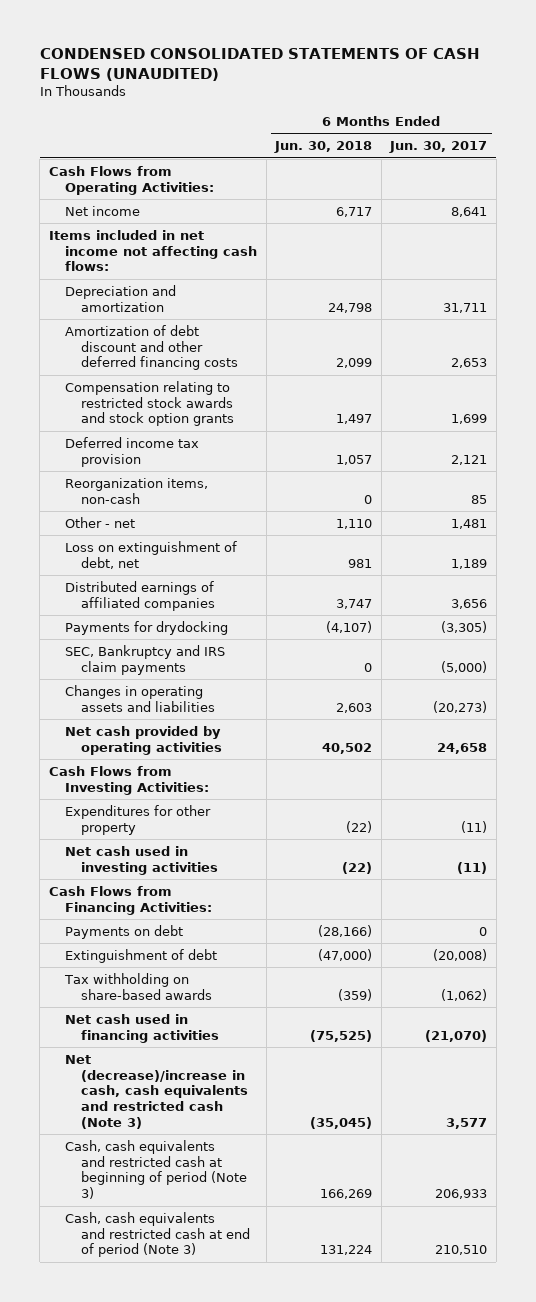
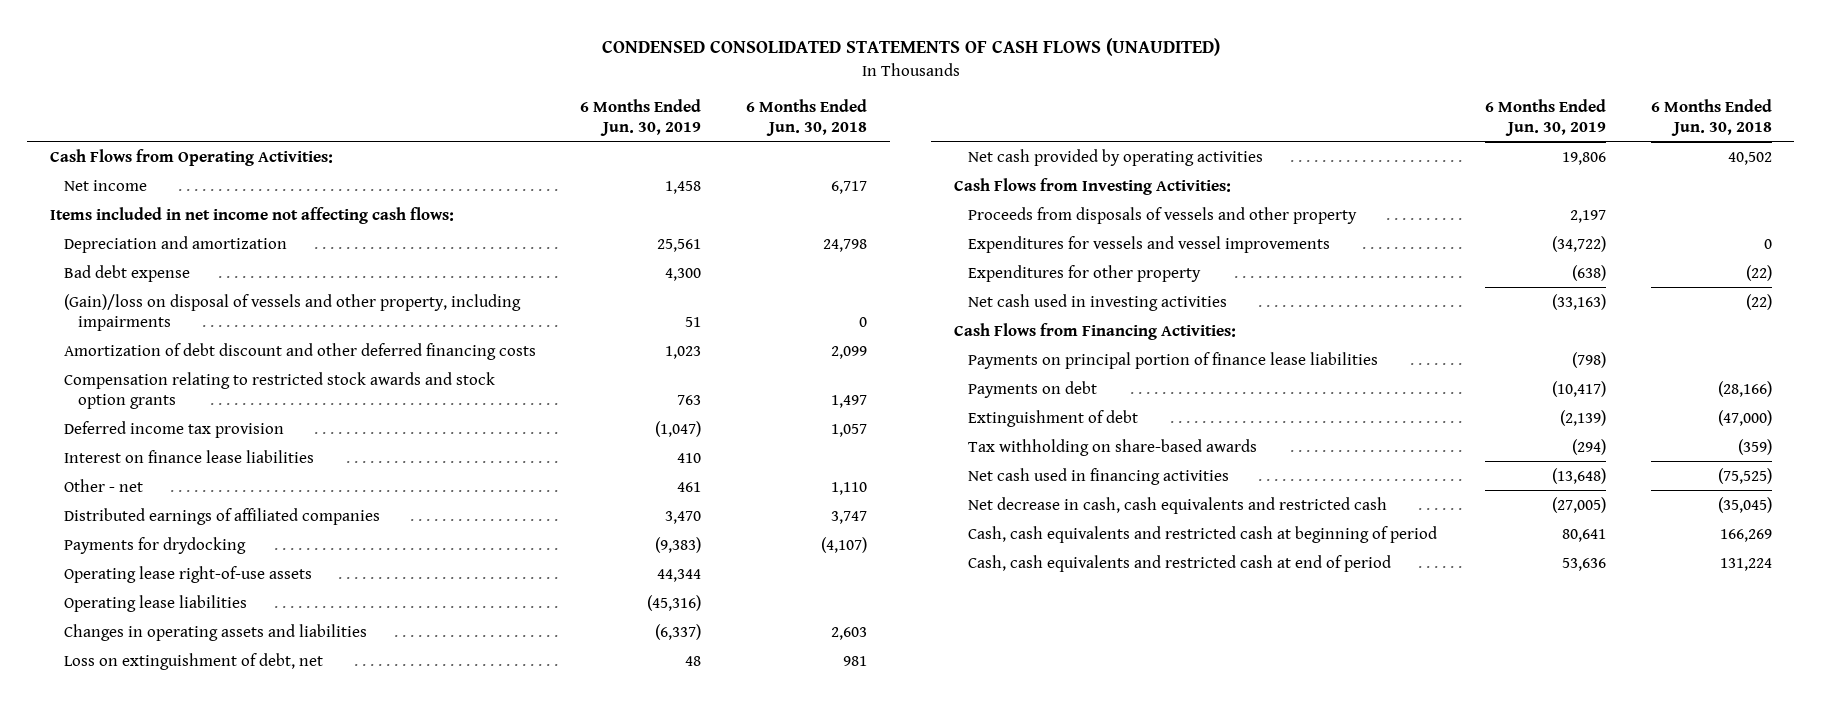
[389,141,488,154] Jun. 30, 2017 -> none
none -> [580,99,702,136] 6 Months Ended Jun. 30, 2019
none -> [63,264,190,282] Bad debt expense
none -> [63,293,521,331] (Gain)/loss on disposal of vessels and other property, including impairments
[64,477,208,504] Reorganization items, non-cash -> none
none -> [63,449,314,463] Interest on finance lease liabilities
[64,644,225,675] SEC, Bankruptcy and IRS claim payments -> none
none -> [63,565,312,583] Operating lease right-of-use assets
none -> [63,594,247,612] Operating lease liabilities
[64,540,237,569] Loss on extinguishment of debt, net -> [63,652,323,670] Loss on extinguishment of debt, net
none -> [967,206,1357,224] Proceeds from disposals of vessels and other property
none -> [967,235,1330,253] Expenditures for vessels and vessel improvements
none -> [967,351,1378,369] Payments on principal portion of finance lease liabilities
[64,1054,248,1129] Net (decrease)/increase in cash, cash equivalents and restricted cash (Note 3) -> [967,496,1387,514] Net decrease in cash, cash equivalents and restricted cash
[64,1139,247,1200] Cash, cash equivalents and restricted cash at beginning of period (Note 3) -> [967,525,1437,543] Cash, cash equivalents and restricted cash at beginning of period
[64,1211,250,1258] Cash, cash equivalents and restricted cash at end of period (Note 3) -> [967,554,1391,572] Cash, cash equivalents and restricted cash at end of period

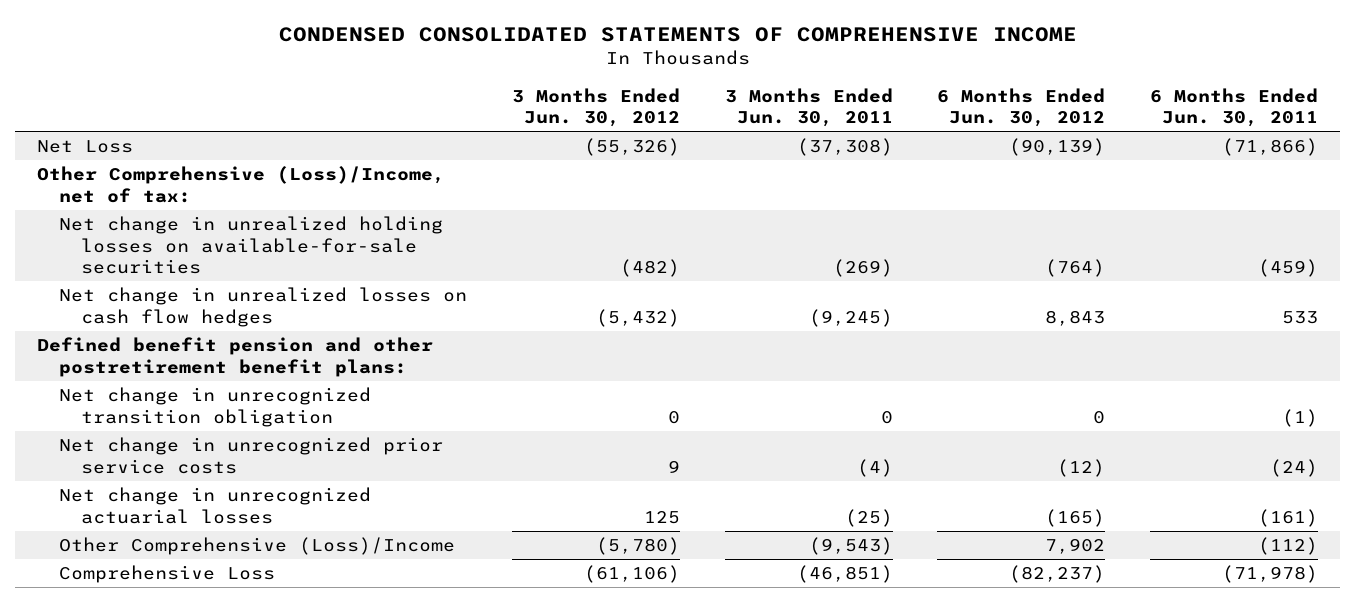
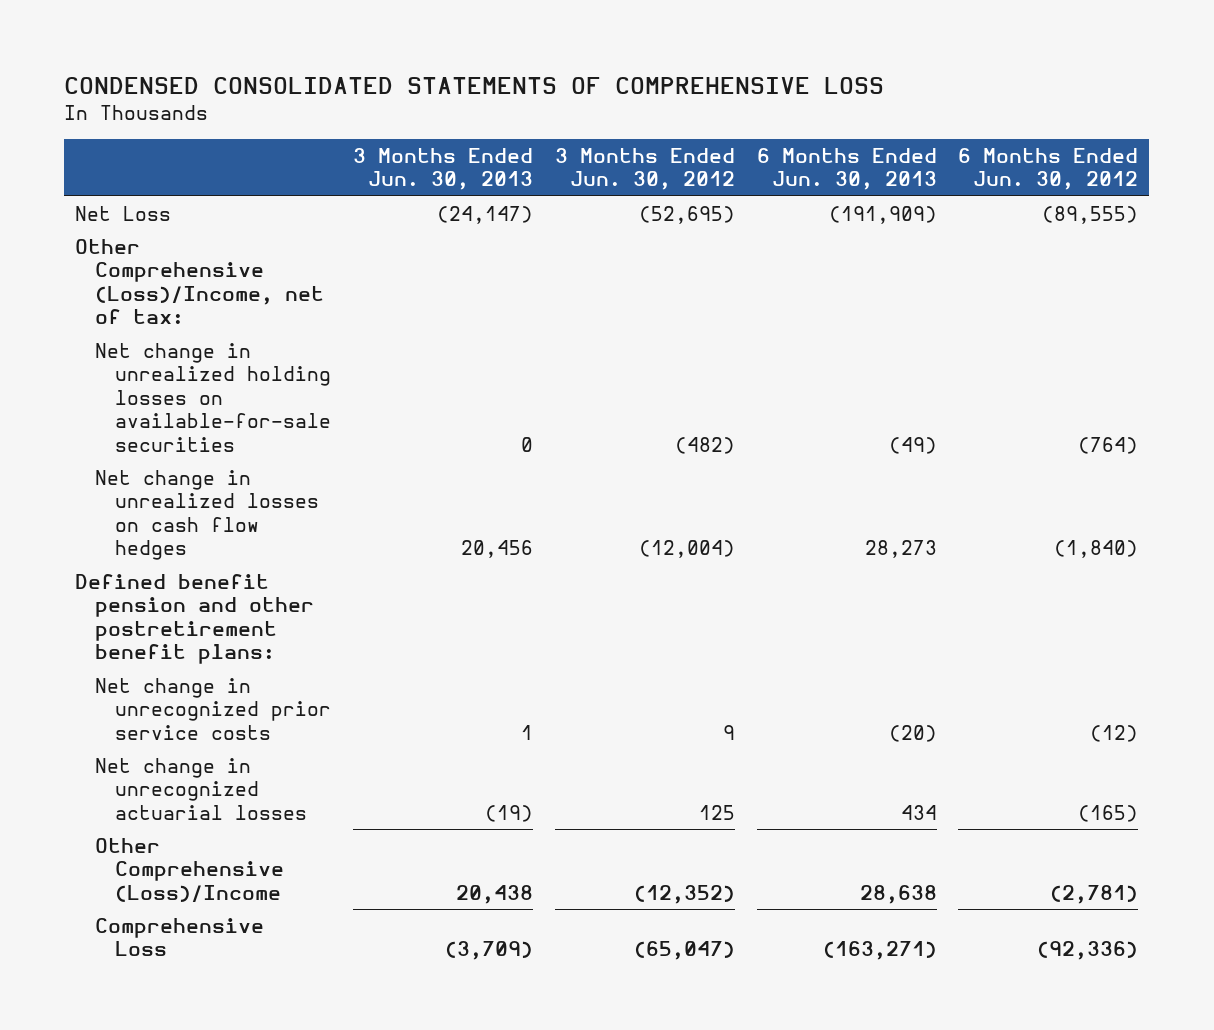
[278,27,1077,43] CONDENSED CONSOLIDATED STATEMENTS OF COMPREHENSIVE INCOME -> [64,76,885,94] CONDENSED CONSOLIDATED STATEMENTS OF COMPREHENSIVE LOSS
[724,87,893,128] 3 Months Ended Jun. 30, 2011 -> none
[1150,87,1319,128] 6 Months Ended Jun. 30, 2011 -> none
none -> [353,148,534,191] 3 Months Ended Jun. 30, 2013
none -> [756,148,937,191] 6 Months Ended Jun. 30, 2013
[584,138,681,157] (55,326) -> [638,206,735,225] (52,695)
[1009,138,1106,157] (90,139) -> [1042,206,1139,225] (89,555)
[596,308,681,327] (5,432) -> [638,540,735,559] (12,004)
[1045,309,1106,326] 8,843 -> [1054,540,1139,559] (1,840)
[59,387,372,427] Net change in unrecognized transition obligation -> none
[596,537,681,556] (5,780) -> [633,884,735,904] (12,352)
[1045,538,1106,555] 7,902 -> [1050,884,1139,904] (2,781)
[584,565,681,584] (61,106) -> [633,941,735,961] (65,047)
[1009,565,1106,584] (82,237) -> [1037,941,1139,961] (92,336)

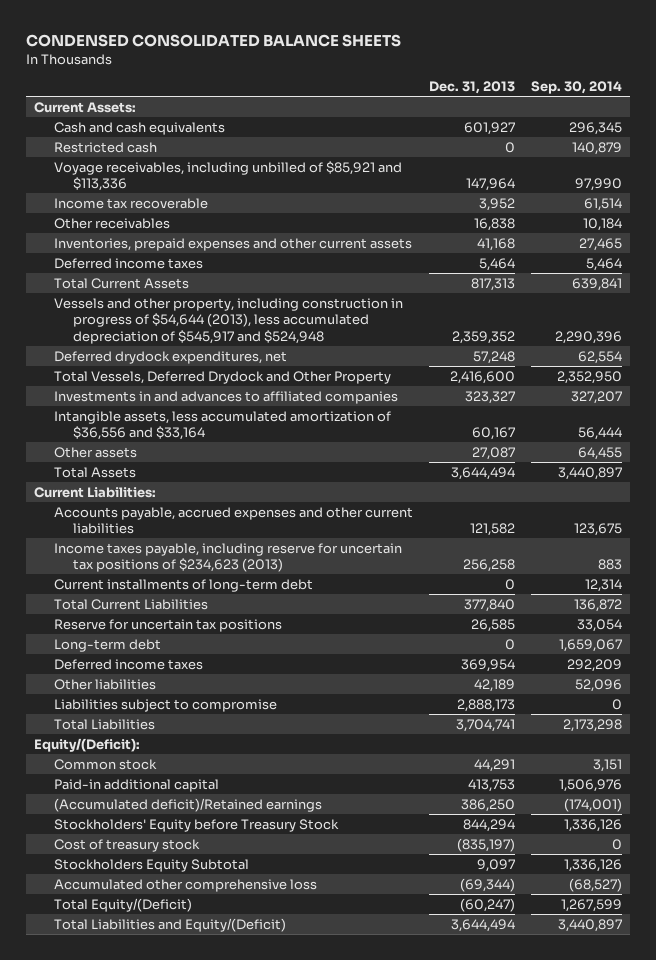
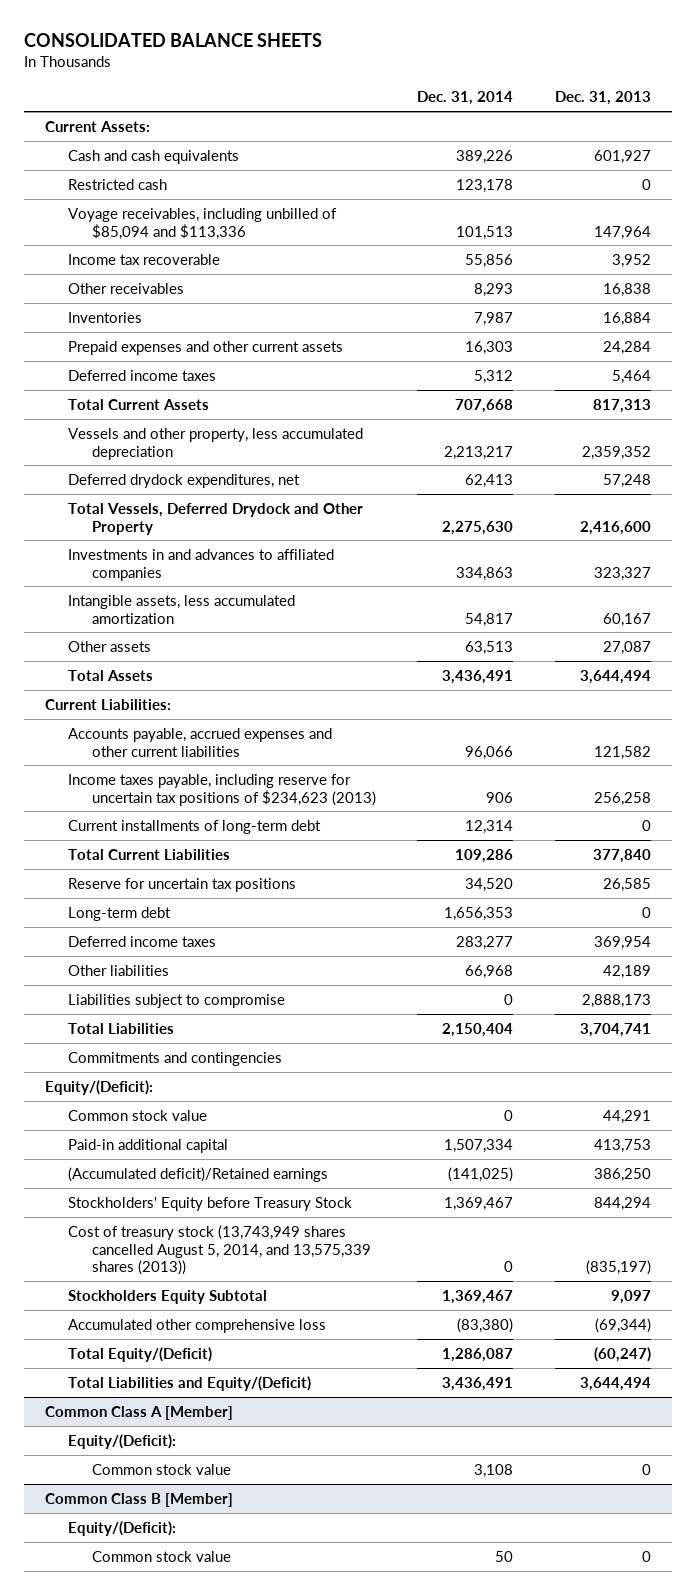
[25,34,401,48] CONDENSED CONSOLIDATED BALANCE SHEETS -> [23,33,322,48] CONSOLIDATED BALANCE SHEETS
[530,81,622,95] Sep. 30, 2014 -> none
none -> [417,91,514,106] Dec. 31, 2014
[53,160,402,192] Voyage receivables, including unbilled of $85,921 and $113,336 -> [68,207,338,240] Voyage receivables, including unbilled of $85,094 and $113,336
none -> [68,311,143,323] Inventories
[53,237,412,251] Inventories, prepaid expenses and other current assets -> [68,340,344,355] Prepaid expenses and other current assets
[476,237,515,251] 41,168 -> [602,340,651,355] 24,284
[53,297,403,344] Vessels and other property, including construction in progress of $54,644 (2013), less accumulated depreciation of $545,917 and $524,948 -> [68,427,364,460] Vessels and other property, less accumulated depreciation
[53,410,391,441] Intangible assets, less accumulated amortization of $36,556 and $33,164 -> [68,594,296,624] Intangible assets, less accumulated amortization
none -> [68,1051,283,1066] Commitments and contingencies
[53,758,157,770] Common stock -> [68,1109,208,1121] Common stock value
[53,838,200,852] Cost of treasury stock -> [68,1224,372,1276] Cost of treasury stock (13,743,949 shares cancelled August 5, 2014, and 13,575,339 shares (2013))
none -> [44,1405,233,1420] Common Class A [Member]
none -> [68,1433,177,1449] Equity/(Deficit):
none -> [92,1463,232,1475] Common stock value
none -> [44,1492,233,1507] Common Class B [Member]
none -> [68,1520,177,1536] Equity/(Deficit):
none -> [92,1550,232,1562] Common stock value

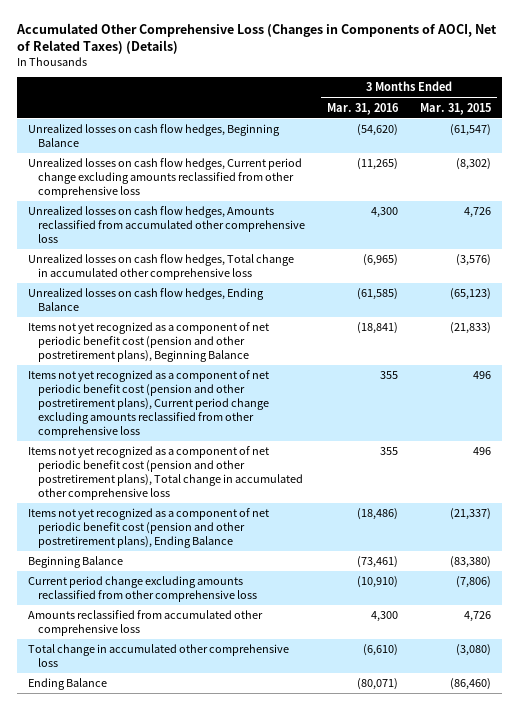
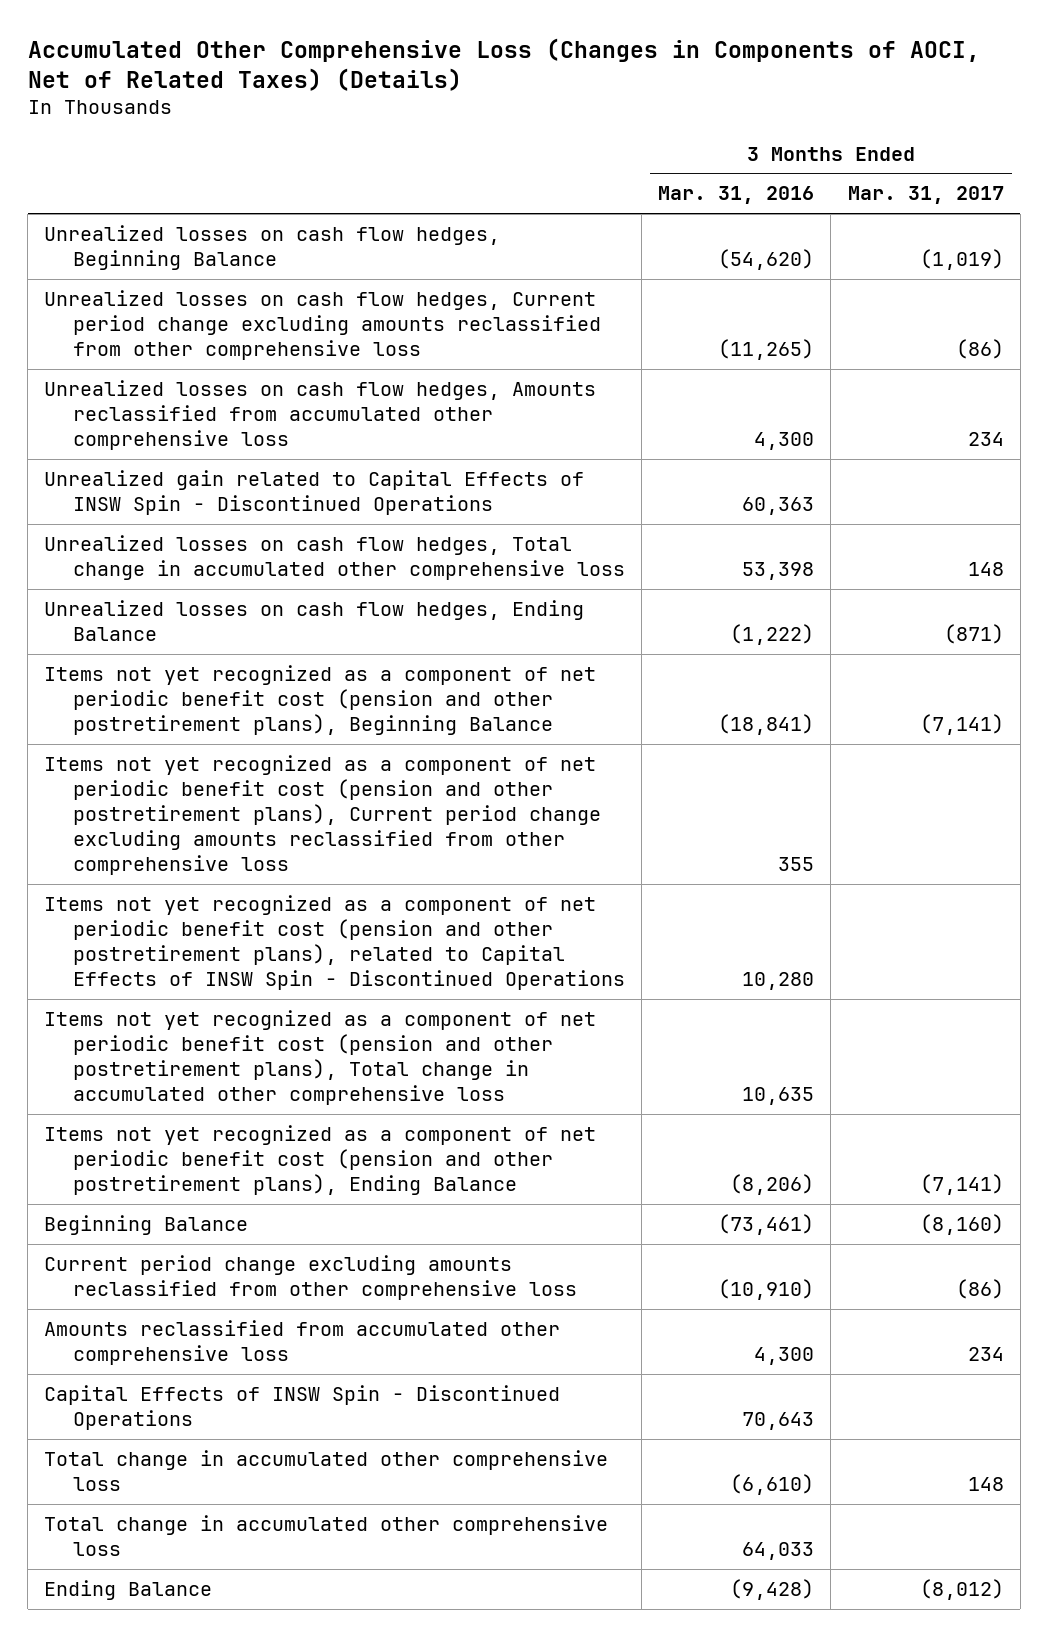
[420,102,492,115] Mar. 31, 2015 -> none
none -> [847,186,1004,205] Mar. 31, 2017
none -> [44,470,585,515] Unrealized gain related to Capital Effects of INSW Spin - Discontinued Operations
[362,254,398,267] (6,965) -> [742,561,815,580] 53,398
[356,288,398,301] (61,585) -> [730,623,815,645] (1,222)
none -> [44,895,626,990] Items not yet recognized as a component of net periodic benefit cost (pension and other postretirement plans), related to Capital Effects of INSW Spin - Discontinued Operations
[379,447,398,456] 355 -> [742,1086,815,1105] 10,635
[356,508,398,521] (18,486) -> [730,1173,815,1195] (8,206)
none -> [44,1385,561,1430] Capital Effects of INSW Spin - Discontinued Operations
none -> [44,1515,609,1556] Total change in accumulated other comprehensive loss
[356,678,398,691] (80,071) -> [730,1579,815,1601] (9,428)

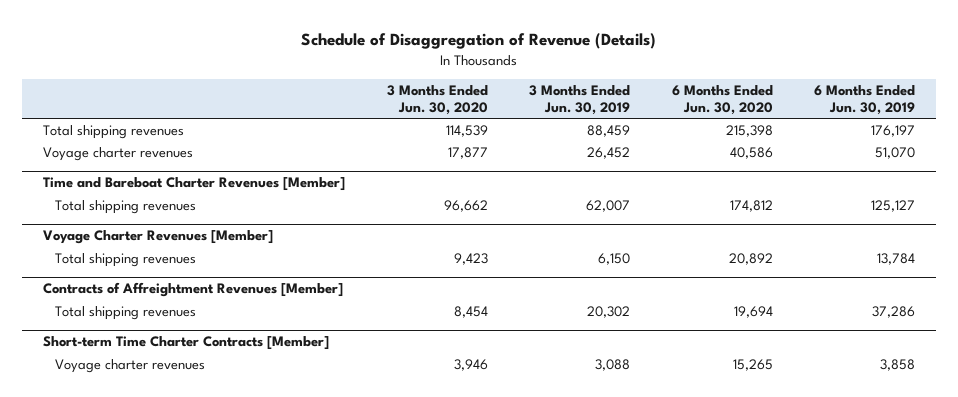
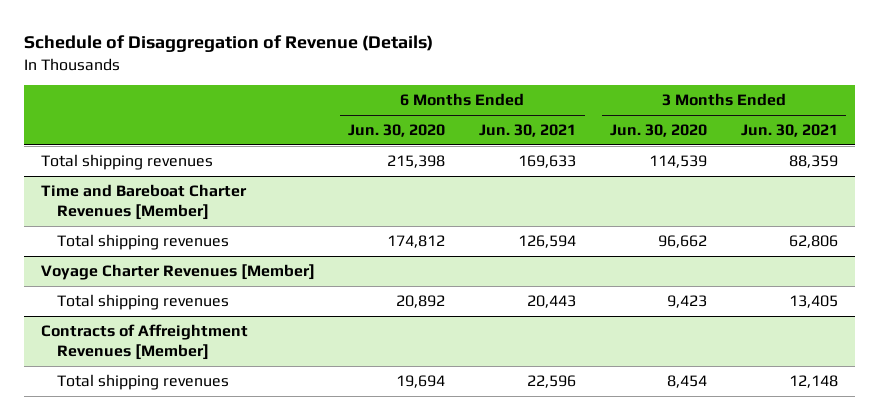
[529,85,631,116] 3 Months Ended Jun. 30, 2019 -> none
[814,85,916,116] 6 Months Ended Jun. 30, 2019 -> none
none -> [479,124,577,138] Jun. 30, 2021
none -> [740,124,838,138] Jun. 30, 2021
[43,146,194,161] Voyage charter revenues -> none
[43,336,330,351] Short-term Time Charter Contracts [Member] -> none
[54,358,205,373] Voyage charter revenues -> none

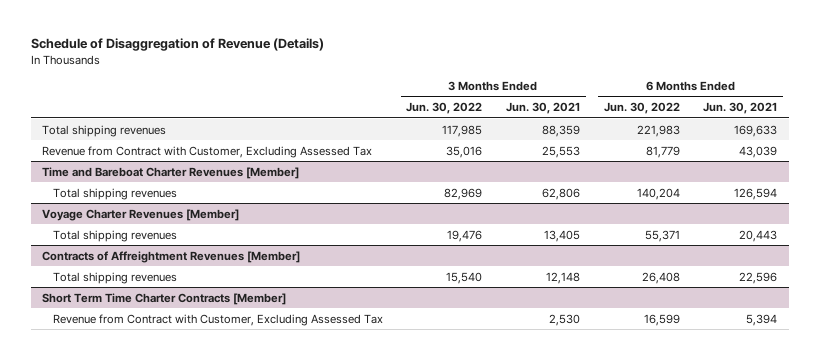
[348,124,446,138] Jun. 30, 2020 -> none
[609,124,707,138] Jun. 30, 2020 -> none
none -> [406,102,483,115] Jun. 30, 2022
none -> [603,102,680,115] Jun. 30, 2022
none -> [42,145,373,158] Revenue from Contract with Customer, Excluding Assessed Tax
none -> [42,292,287,305] Short Term Time Charter Contracts [Member]
none -> [52,313,383,326] Revenue from Contract with Customer, Excluding Assessed Tax

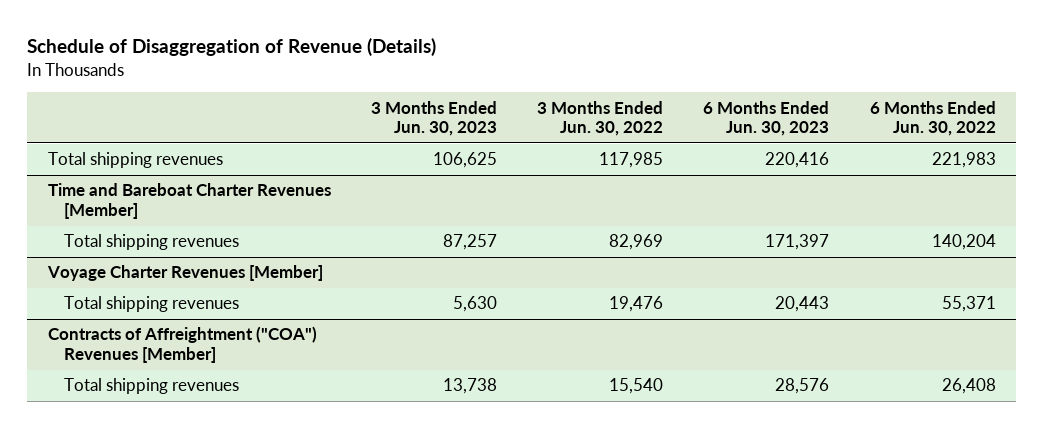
[506,102,581,115] Jun. 30, 2021 -> none
[703,102,778,115] Jun. 30, 2021 -> none
none -> [370,100,497,137] 3 Months Ended Jun. 30, 2023
none -> [703,100,830,137] 6 Months Ended Jun. 30, 2023
[42,145,373,158] Revenue from Contract with Customer, Excluding Assessed Tax -> none
[42,250,301,263] Contracts of Affreightment Revenues [Member] -> [47,326,317,364] Contracts of Affreightment ("COA") Revenues [Member]
[42,292,287,305] Short Term Time Charter Contracts [Member] -> none
[52,313,383,326] Revenue from Contract with Customer, Excluding Assessed Tax -> none

